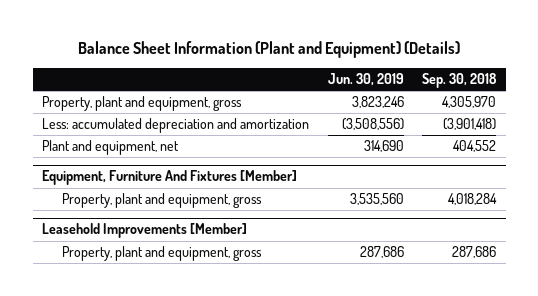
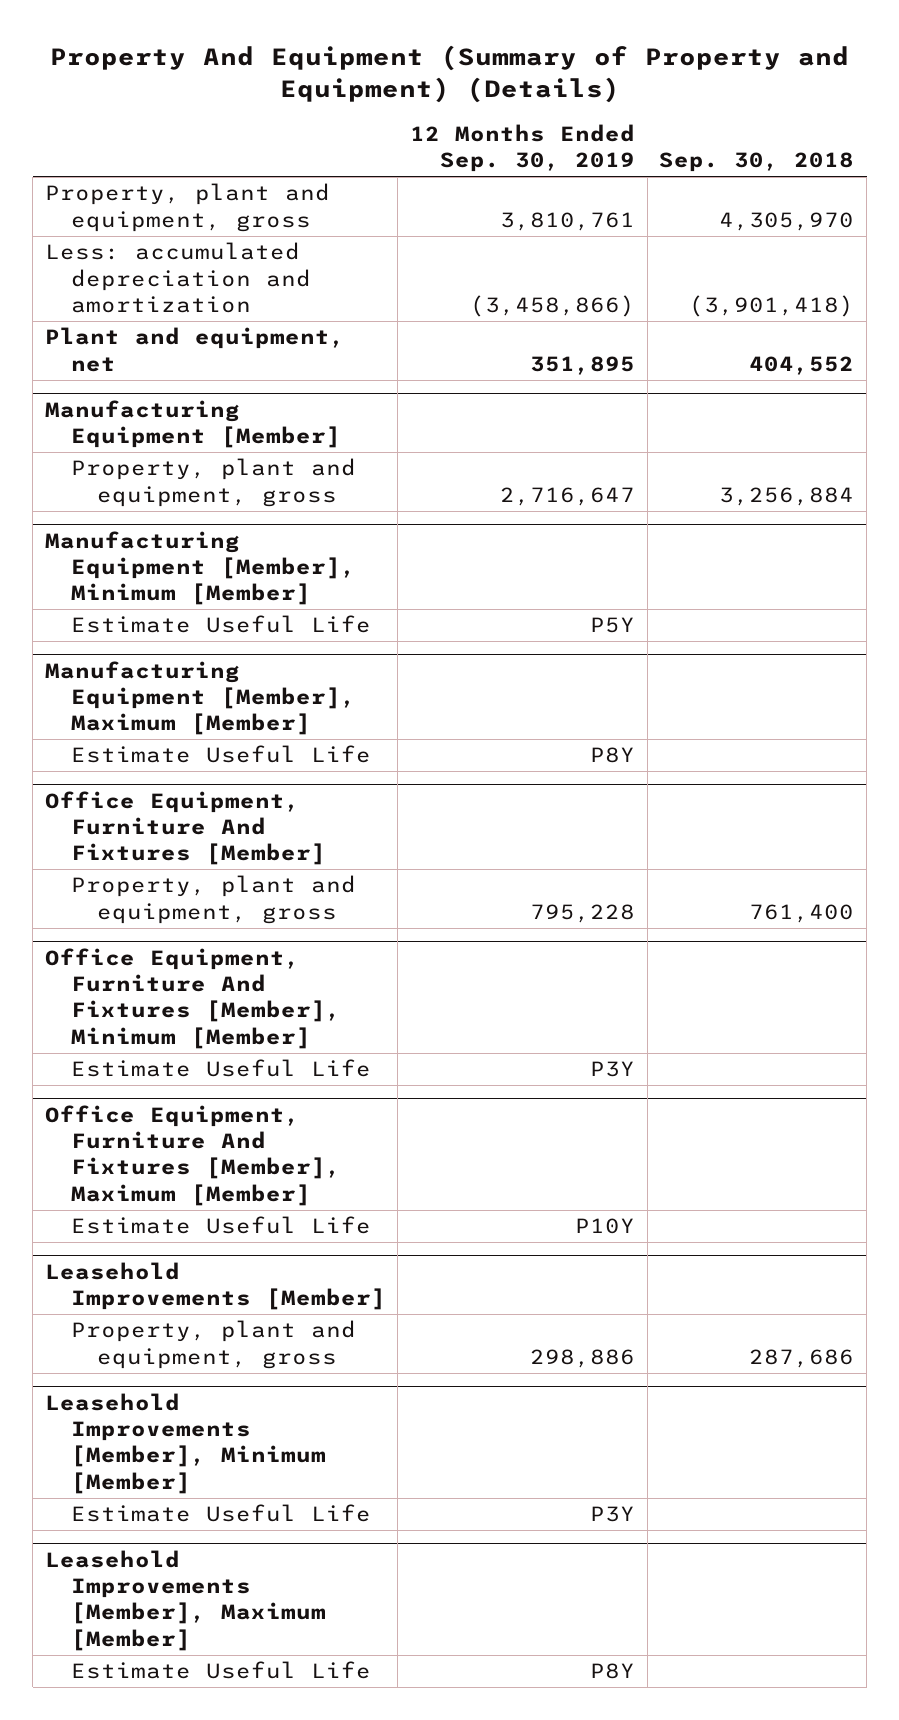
[78,41,461,59] Balance Sheet Information (Plant and Equipment) (Details) -> [49,45,849,104] Property And Equipment (Summary of Property and Equipment) (Details)
[327,73,404,87] Jun. 30, 2019 -> none
none -> [410,124,636,173] 12 Months Ended Sep. 30, 2019
none -> [45,399,341,448] Manufacturing Equipment [Member]
none -> [70,458,356,507] Property, plant and equipment, gross
none -> [45,530,356,606] Manufacturing Equipment [Member], Minimum [Member]
none -> [70,615,371,634] Estimate Useful Life
none -> [45,660,356,736] Manufacturing Equipment [Member], Maximum [Member]
none -> [70,745,371,764] Estimate Useful Life
[42,170,298,186] Equipment, Furniture And Fixtures [Member] -> [45,790,326,866] Office Equipment, Furniture And Fixtures [Member]
[448,193,498,206] 4,018,284 -> [749,903,855,923] 761,400
none -> [45,947,341,1049] Office Equipment, Furniture And Fixtures [Member], Minimum [Member]
none -> [70,1059,371,1078] Estimate Useful Life
none -> [45,1104,341,1206] Office Equipment, Furniture And Fixtures [Member], Maximum [Member]
none -> [70,1216,371,1235] Estimate Useful Life
none -> [45,1392,326,1494] Leasehold Improvements [Member], Minimum [Member]
none -> [70,1504,371,1523] Estimate Useful Life
none -> [45,1549,326,1651] Leasehold Improvements [Member], Maximum [Member]
none -> [70,1661,371,1680] Estimate Useful Life

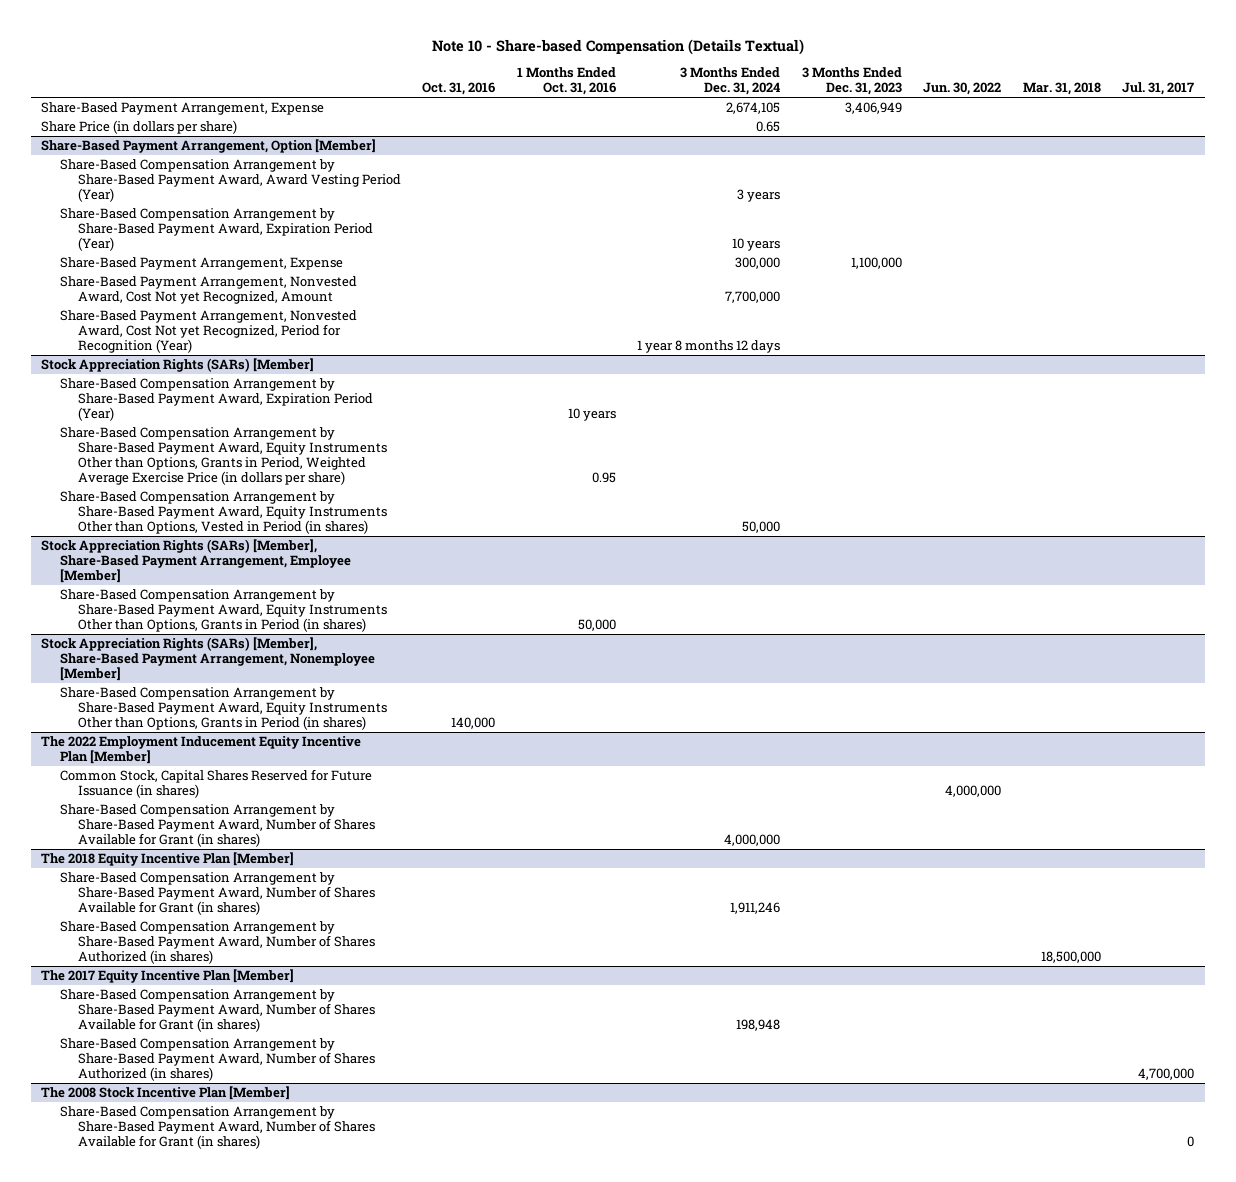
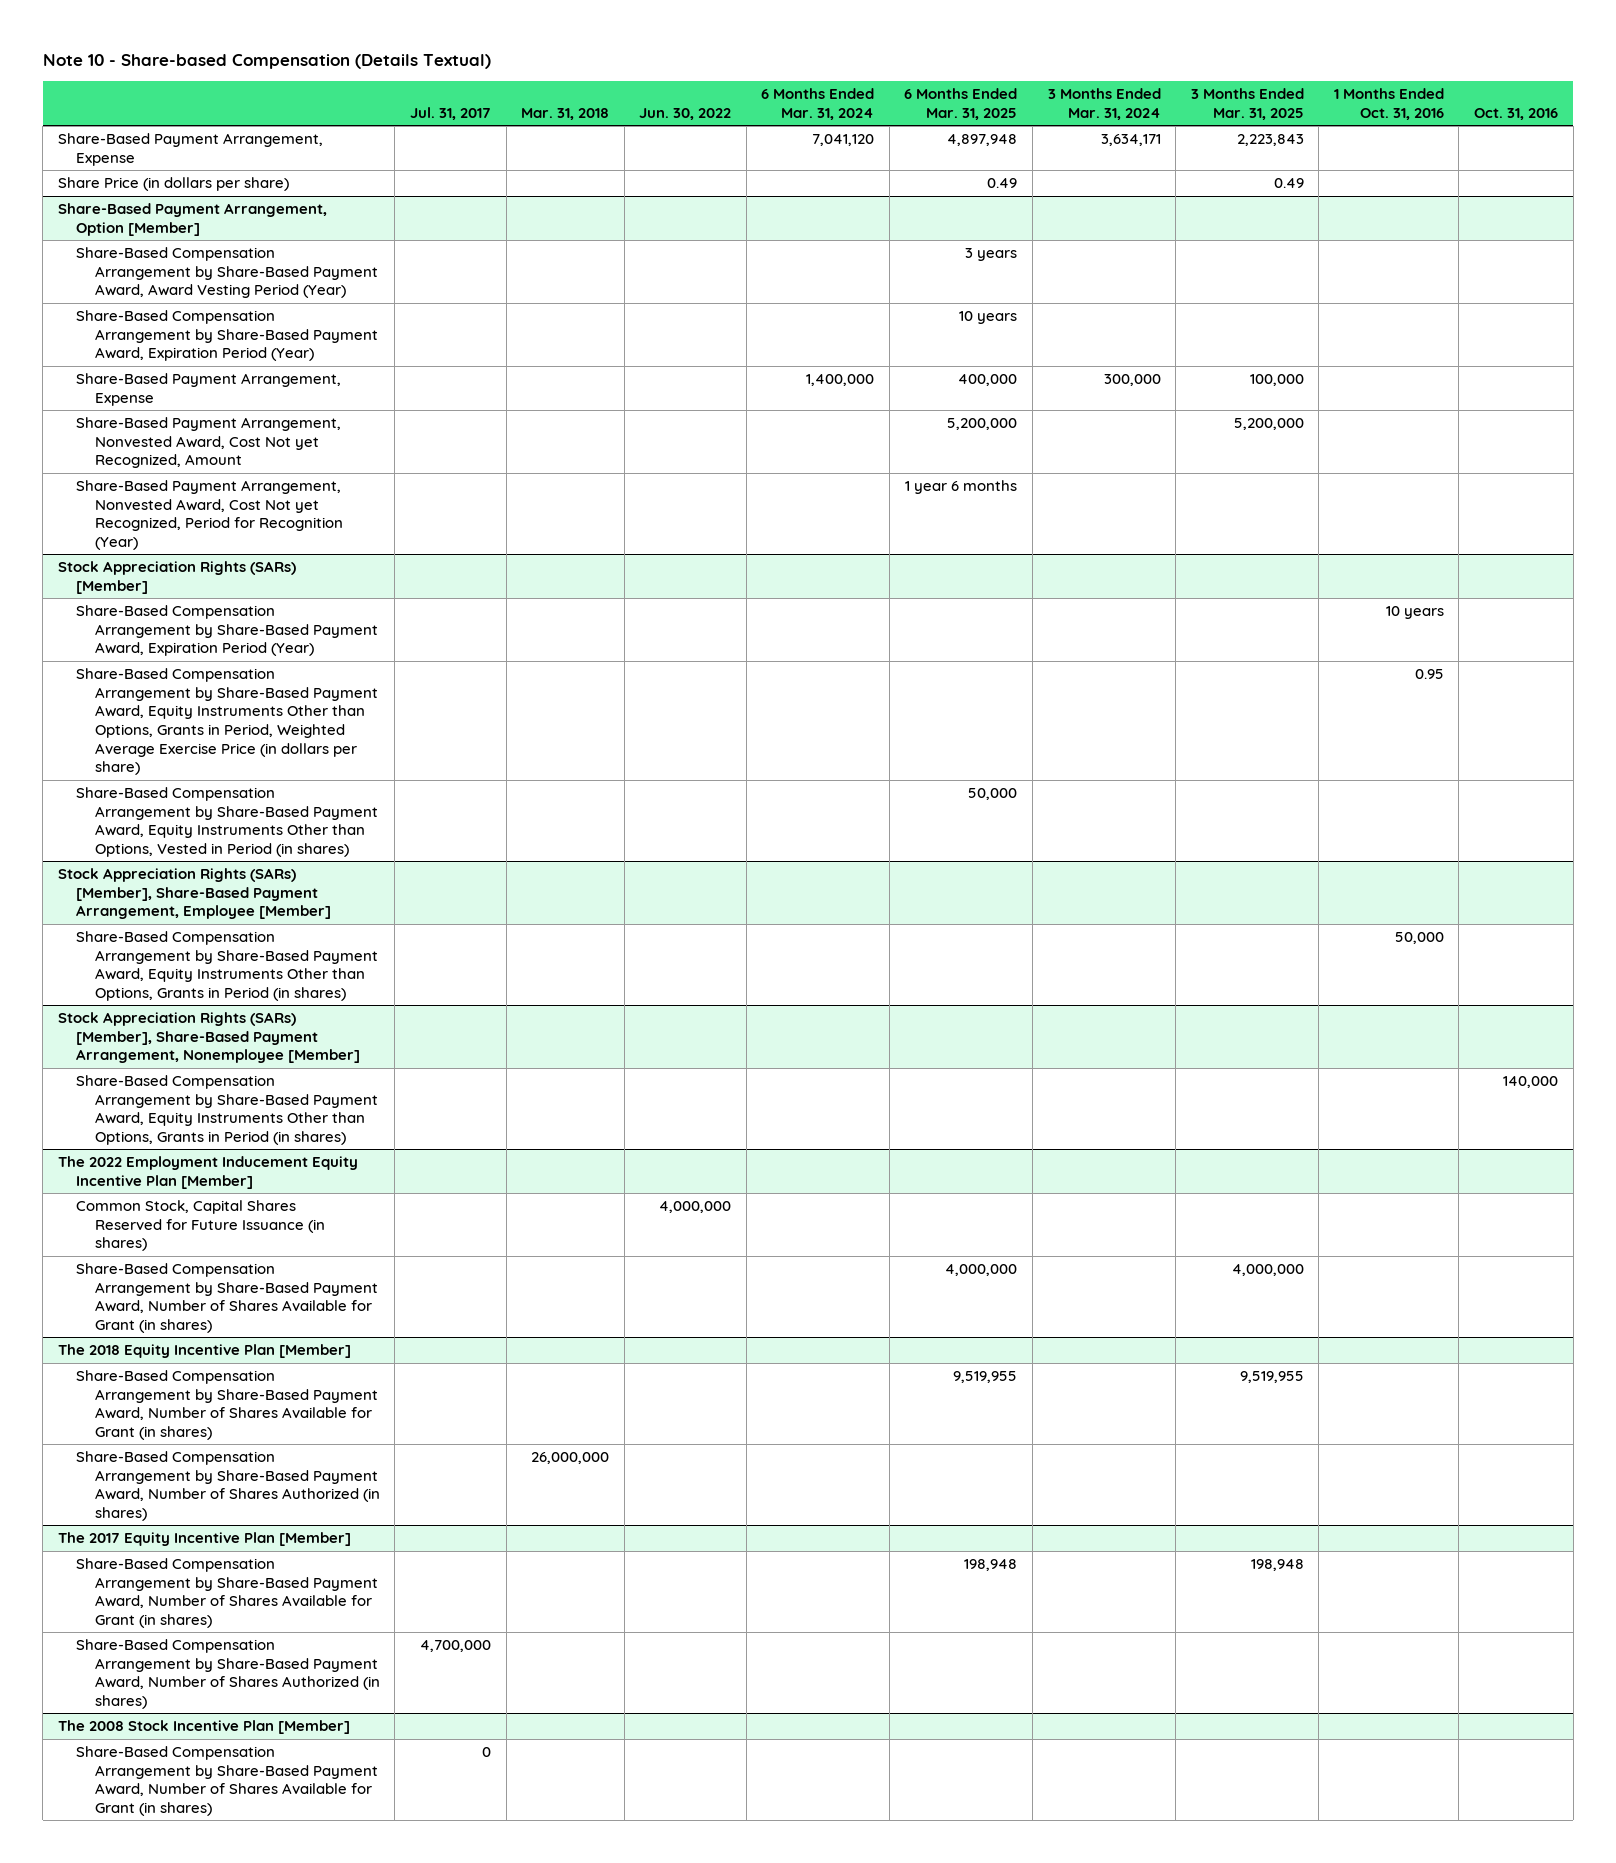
[680,67,781,96] 3 Months Ended Dec. 31, 2024 -> none
[801,67,902,96] 3 Months Ended Dec. 31, 2023 -> none
none -> [761,88,875,120] 6 Months Ended Mar. 31, 2024
none -> [904,88,1018,120] 6 Months Ended Mar. 31, 2025
none -> [1047,88,1161,120] 3 Months Ended Mar. 31, 2024
none -> [1190,88,1304,120] 3 Months Ended Mar. 31, 2025
[1040,951,1101,964] 18,500,000 -> [531,1452,610,1465] 26,000,000

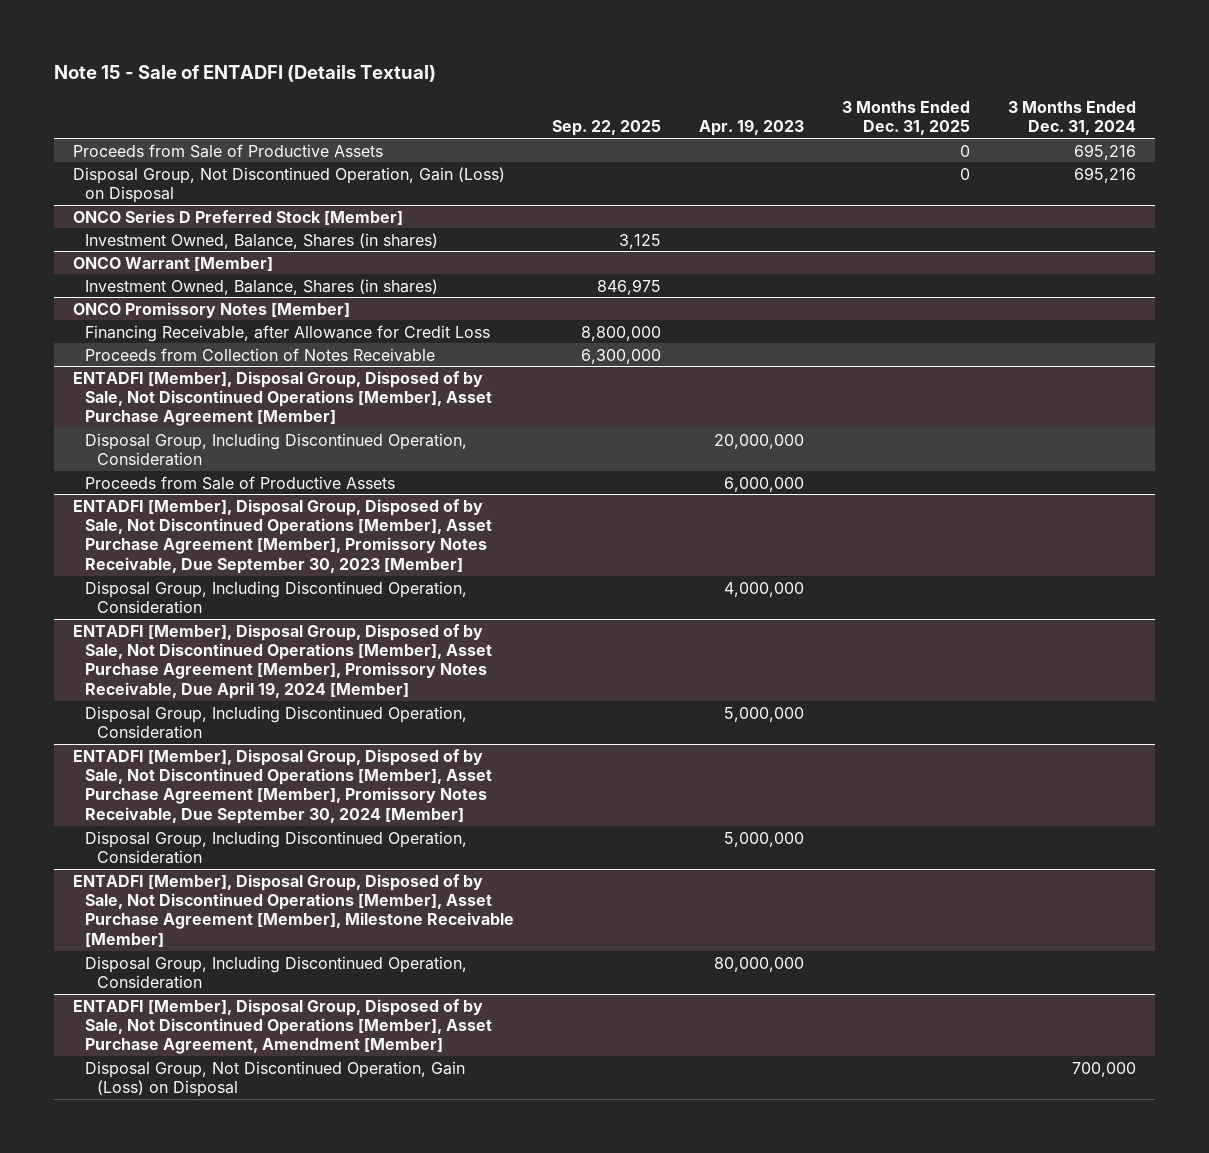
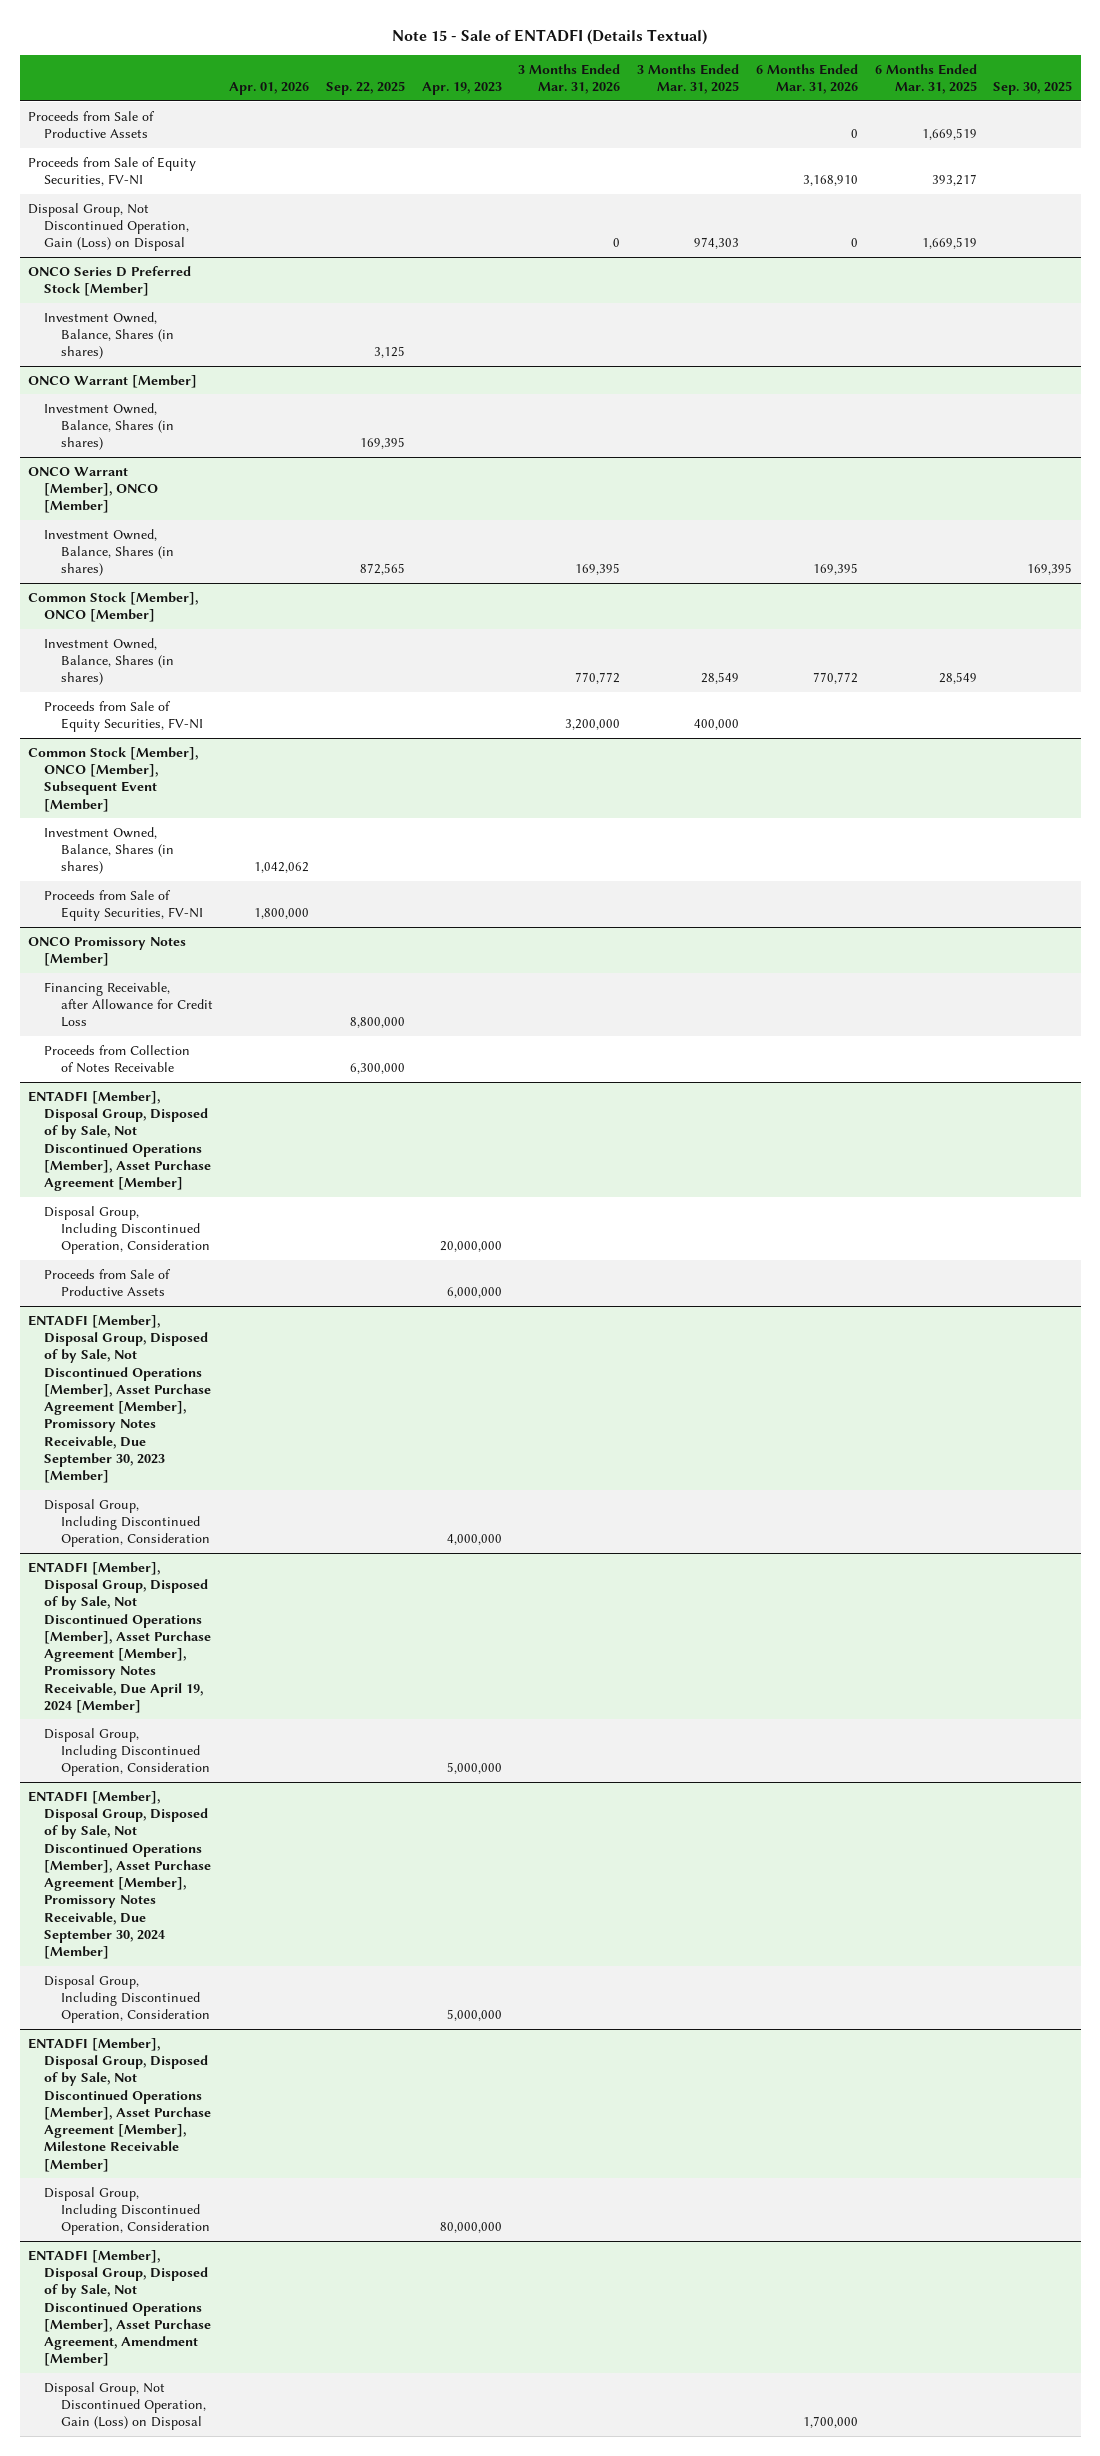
[842,101,971,136] 3 Months Ended Dec. 31, 2025 -> none
[1008,101,1137,136] 3 Months Ended Dec. 31, 2024 -> none
none -> [229,82,310,96] Apr. 01, 2026
none -> [518,64,621,95] 3 Months Ended Mar. 31, 2026
none -> [637,64,740,95] 3 Months Ended Mar. 31, 2025
none -> [755,64,858,95] 6 Months Ended Mar. 31, 2026
none -> [874,64,977,95] 6 Months Ended Mar. 31, 2025
none -> [993,81,1073,96] Sep. 30, 2025
none -> [27,156,196,186] Proceeds from Sale of Equity Securities, FV-NI
[597,278,662,295] 846,975 -> [359,437,405,450] 169,395
none -> [27,466,159,514] ONCO Warrant [Member], ONCO [Member]
none -> [44,528,174,577] Investment Owned, Balance, Shares (in shares)
none -> [27,591,198,622] Common Stock [Member], ONCO [Member]
none -> [44,637,174,686] Investment Owned, Balance, Shares (in shares)
none -> [44,700,203,732] Proceeds from Sale of Equity Securities, FV-NI
none -> [27,746,198,812] Common Stock [Member], ONCO [Member], Subsequent Event [Member]
none -> [44,826,174,875] Investment Owned, Balance, Shares (in shares)
none -> [44,889,203,921] Proceeds from Sale of Equity Securities, FV-NI

